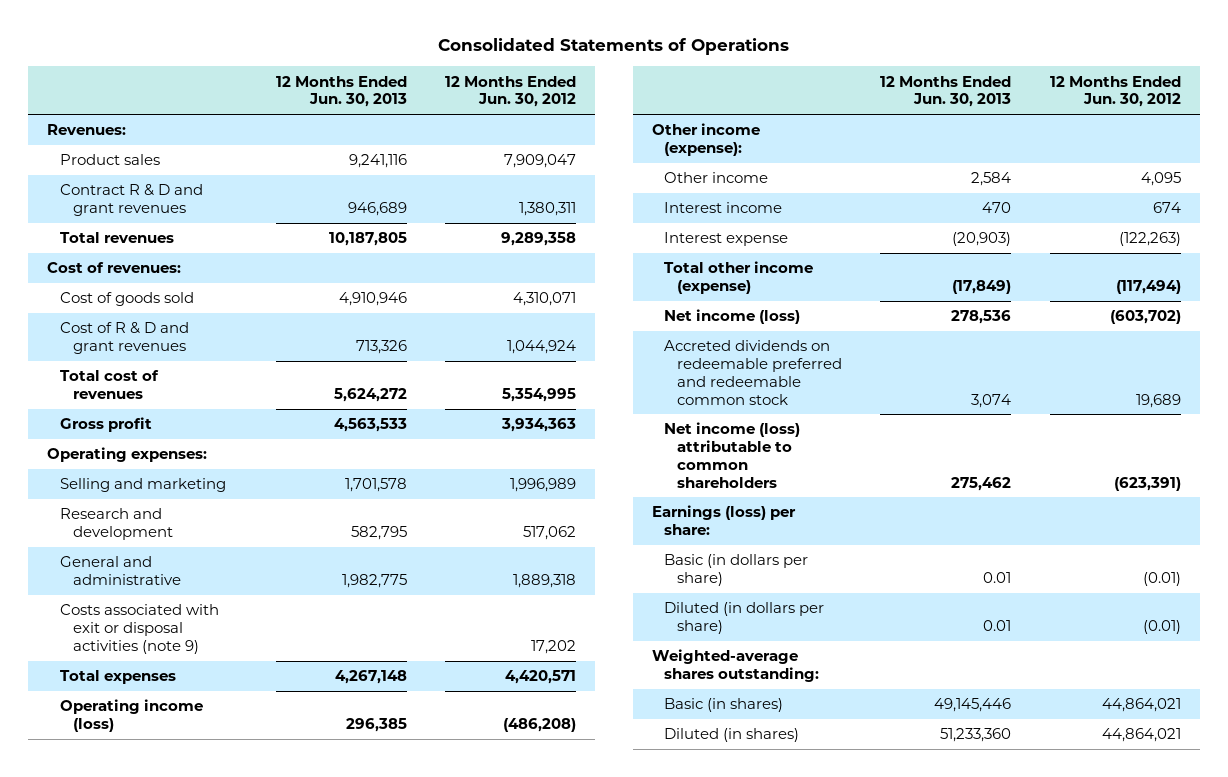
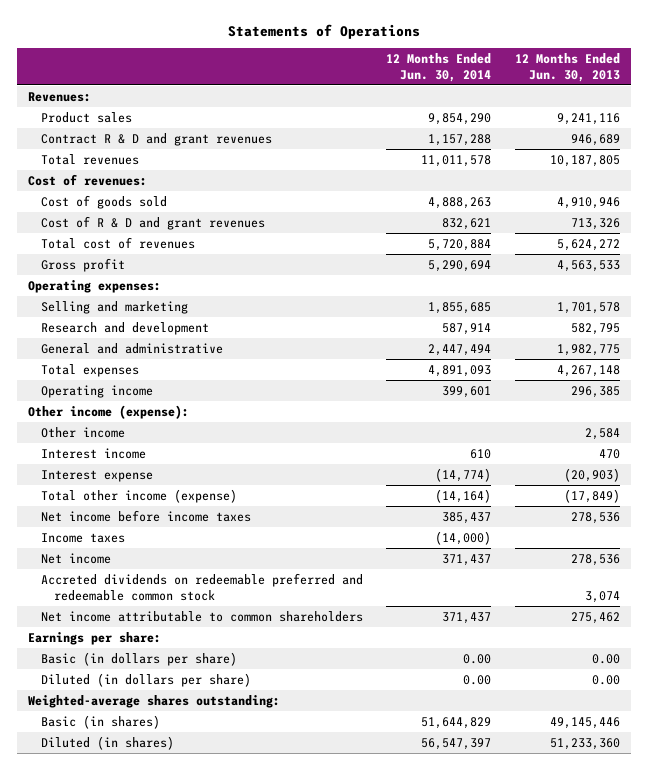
[437,38,789,56] Consolidated Statements of Operations -> [228,24,421,40] Statements of Operations
[445,75,577,108] 12 Months Ended Jun. 30, 2012 -> none
none -> [386,53,492,82] 12 Months Ended Jun. 30, 2014
[59,604,219,654] Costs associated with exit or disposal activities (note 9) -> none
[59,699,203,733] Operating income (loss) -> [41,384,154,398] Operating income
none -> [41,509,252,522] Net income before income taxes
none -> [41,532,126,543] Income taxes
[664,309,801,325] Net income (loss) -> [41,552,112,564] Net income
[664,422,801,488] Net income (loss) attributable to common shareholders -> [41,610,364,622] Net income attributable to common shareholders
[651,505,796,536] Earnings (loss) per share: -> [28,631,162,645] Earnings per share:
[983,572,1012,584] 0.01 -> [591,653,620,664] 0.00
[983,620,1012,632] 0.01 -> [591,674,620,685] 0.00

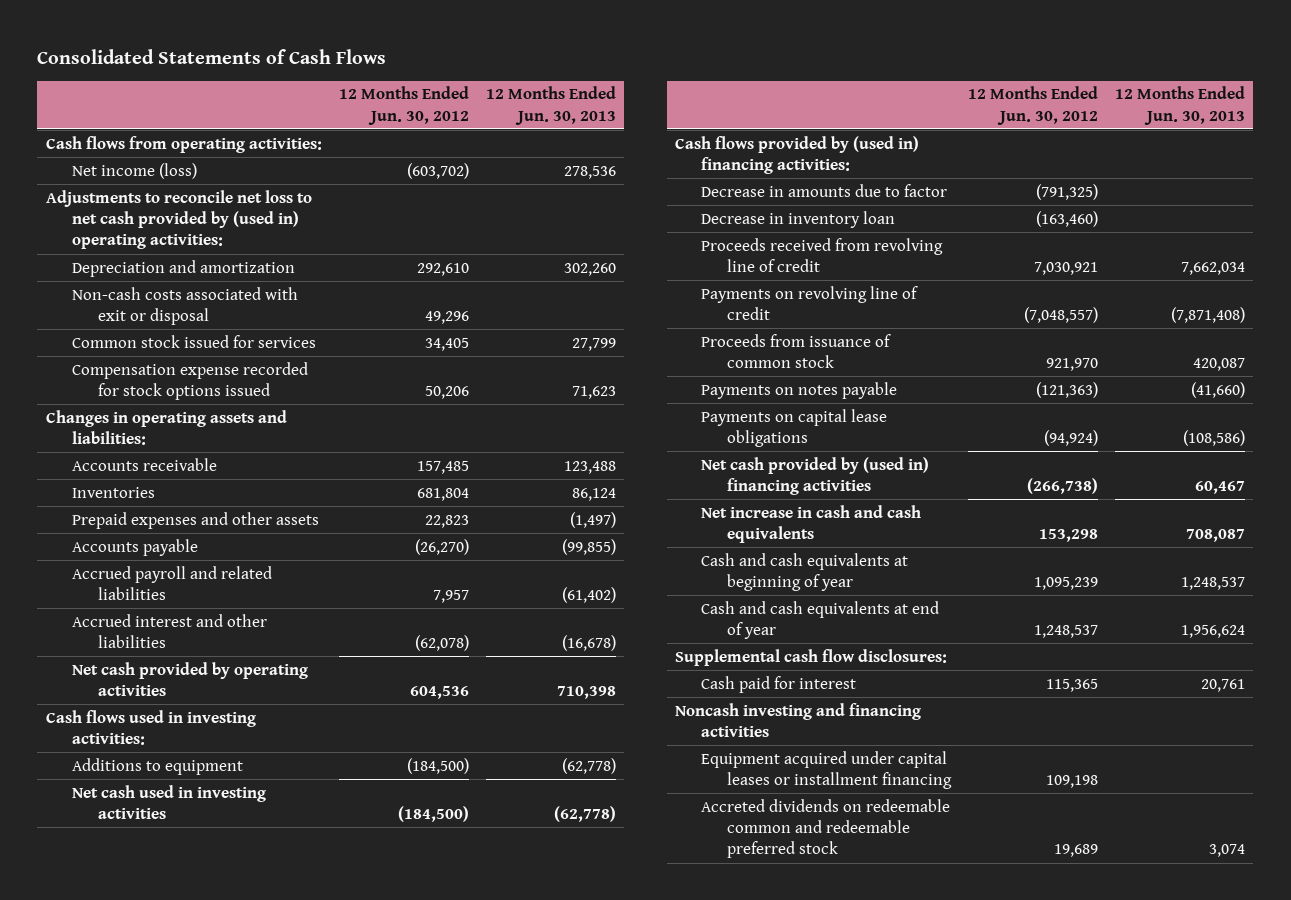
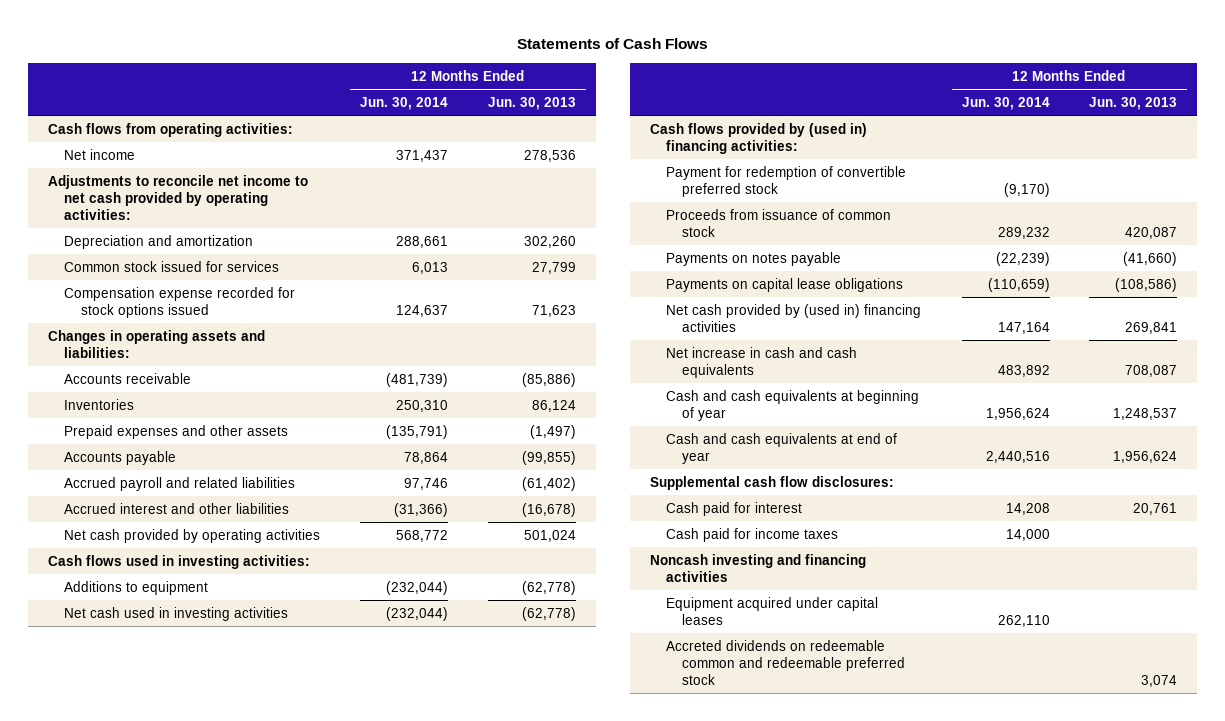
[37,48,387,64] Consolidated Statements of Cash Flows -> [516,38,708,50] Statements of Cash Flows
[338,86,469,125] 12 Months Ended Jun. 30, 2012 -> none
none -> [360,96,449,110] Jun. 30, 2014
[71,162,197,179] Net income (loss) -> [64,148,136,160] Net income
[45,189,312,250] Adjustments to reconcile net loss to net cash provided by (used in) operating activities: -> [48,174,309,220] Adjustments to reconcile net income to net cash provided by operating activities:
[71,286,298,326] Non-cash costs associated with exit or disposal -> none
[563,460,616,474] 123,488 -> [521,372,576,387] (85,886)
[556,686,616,700] 710,398 -> [523,529,576,542] 501,024
[700,183,947,197] Decrease in amounts due to factor -> none
[700,210,895,228] Decrease in inventory loan -> none
[700,237,943,273] Proceeds received from revolving line of credit -> none
[700,285,918,321] Payments on revolving line of credit -> none
none -> [665,165,906,197] Payment for redemption of convertible preferred stock
[1194,481,1245,495] 60,467 -> [1125,321,1178,334] 269,841
none -> [665,527,838,542] Cash paid for income taxes
[700,750,952,790] Equipment acquired under capital leases or installment financing -> [665,596,878,625] Equipment acquired under capital leases

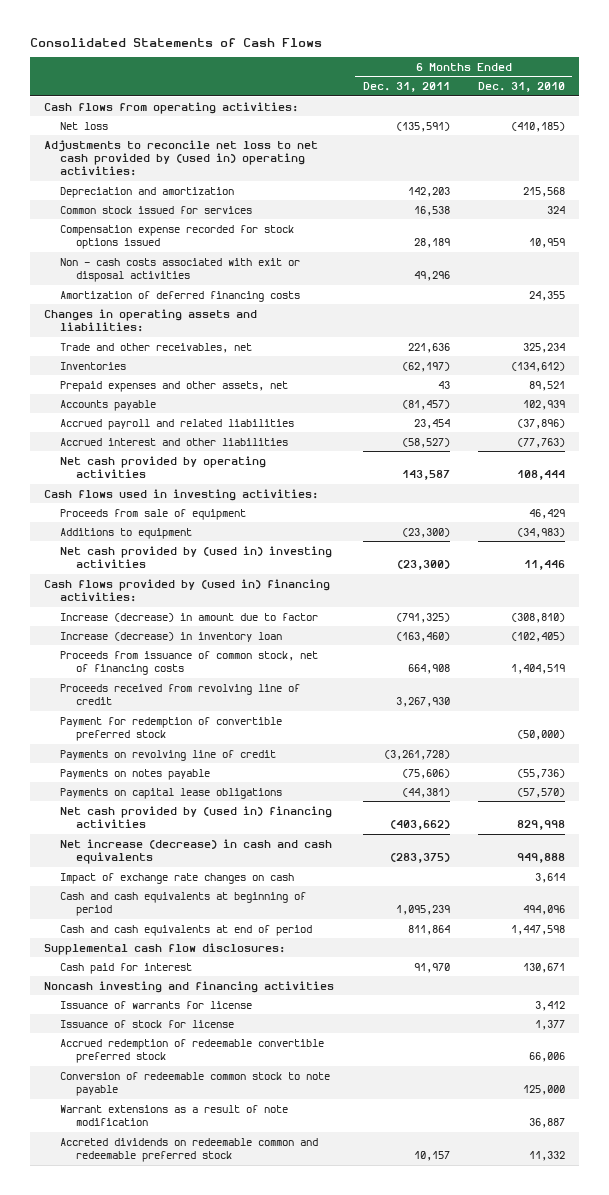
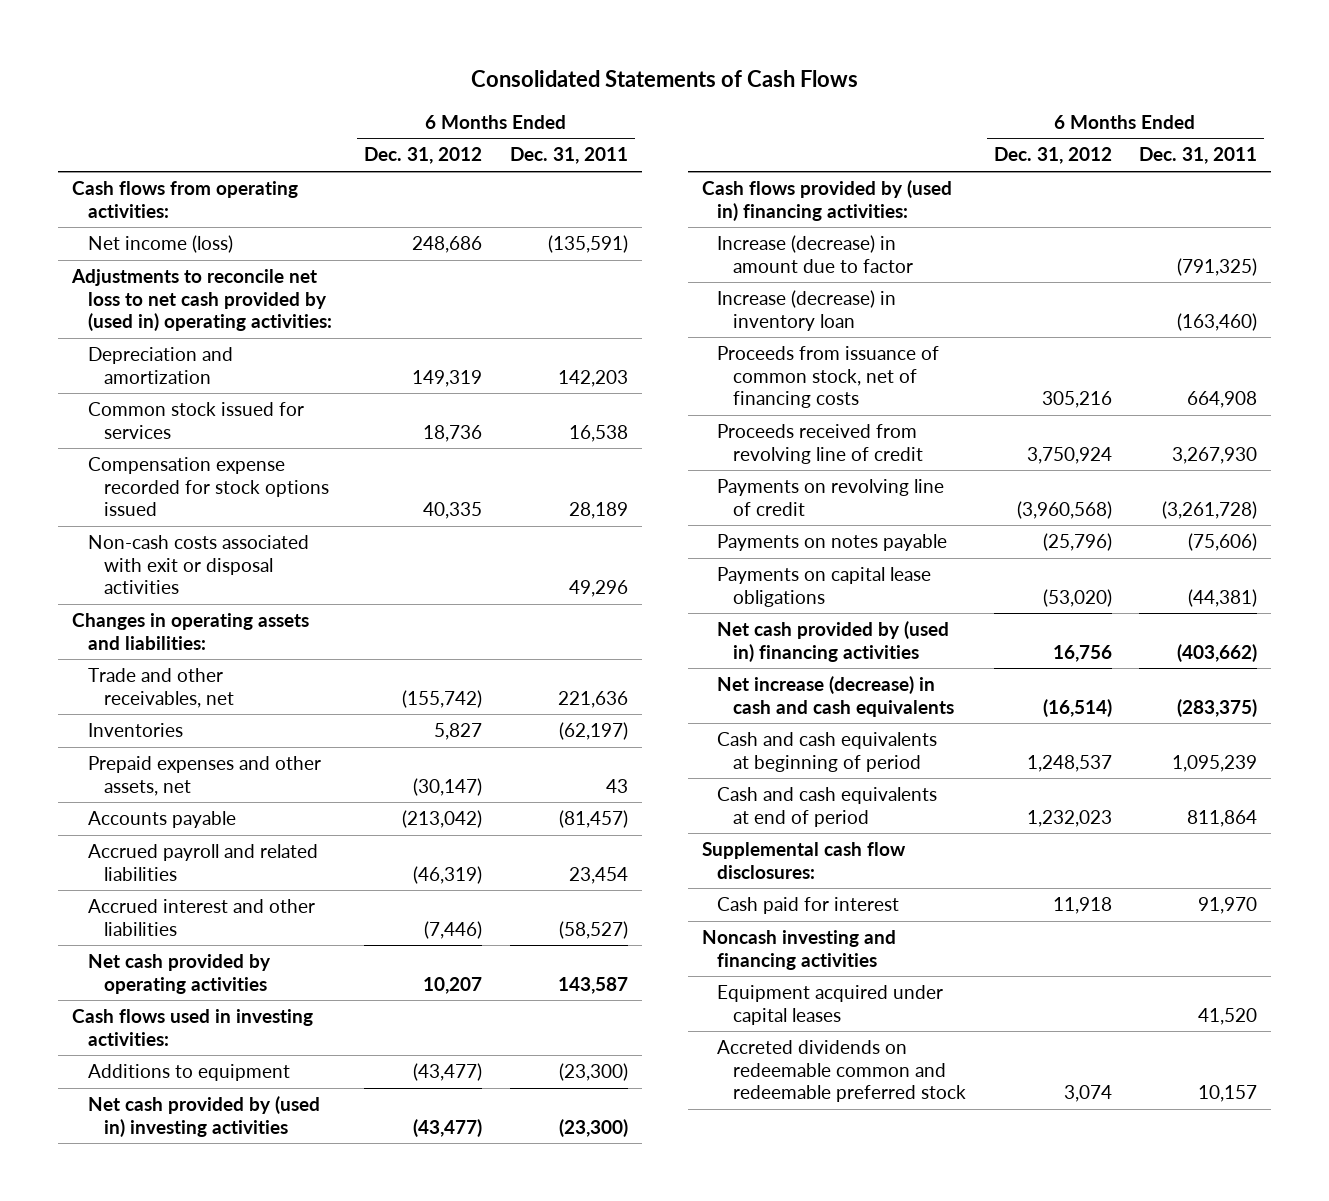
[477,82,565,93] Dec. 31, 2010 -> none
none -> [364,147,483,165] Dec. 31, 2012
[59,121,108,130] Net loss -> [87,235,233,254] Net income (loss)
[59,290,300,302] Amortization of deferred financing costs -> none
[59,257,300,282] Non - cash costs associated with exit or disposal activities -> [87,535,309,595] Non-cash costs associated with exit or disposal activities
[59,508,246,520] Proceeds from sale of equipment -> none
[59,716,282,741] Payment for redemption of convertible preferred stock -> none
[59,872,294,884] Impact of exchange rate changes on cash -> none
[59,1000,252,1009] Issuance of warrants for license -> none
[59,1019,234,1028] Issuance of stock for license -> none
[59,1038,324,1063] Accrued redemption of redeemable convertible preferred stock -> none
[59,1071,330,1096] Conversion of redeemable common stock to note payable -> none
[59,1104,288,1126] Warrant extensions as a result of note modification -> none
none -> [717,985,944,1025] Equipment acquired under capital leases

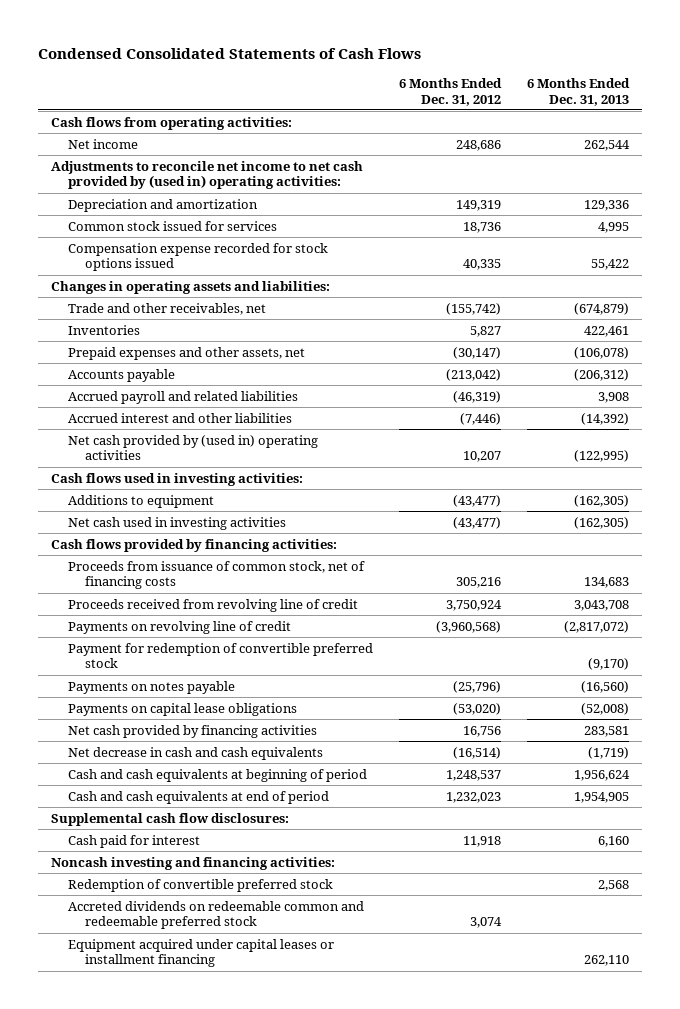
[470,70,858,88] Consolidated Statements of Cash Flows -> [38,47,422,59] Condensed Consolidated Statements of Cash Flows
[509,147,628,165] Dec. 31, 2011 -> none
none -> [526,77,630,106] 6 Months Ended Dec. 31, 2013
[87,235,233,254] Net income (loss) -> [68,138,139,149] Net income
[71,269,332,332] Adjustments to reconcile net loss to net cash provided by (used in) operating activities: -> [51,160,364,190] Adjustments to reconcile net income to net cash provided by (used in) operating activities:
[87,535,309,595] Non-cash costs associated with exit or disposal activities -> none
[87,954,271,994] Net cash provided by operating activities -> [68,434,319,461] Net cash provided by (used in) operating activities
[717,235,914,273] Increase (decrease) in amount due to factor -> none
[717,290,897,331] Increase (decrease) in inventory loan -> none
[87,1096,320,1137] Net cash provided by (used in) investing activities -> [68,516,287,530] Net cash used in investing activities
[701,180,952,221] Cash flows provided by (used in) financing activities: -> [51,538,338,552] Cash flows provided by financing activities:
none -> [68,642,374,669] Payment for redemption of convertible preferred stock
[717,621,950,662] Net cash provided by (used in) financing activities -> [68,724,318,738] Net cash provided by financing activities
[717,676,955,717] Net increase (decrease) in cash and cash equivalents -> [68,746,324,760] Net decrease in cash and cash equivalents
[717,985,944,1025] Equipment acquired under capital leases -> none
[701,930,896,970] Noncash investing and financing activities -> [51,856,336,870] Noncash investing and financing activities:
none -> [68,878,334,892] Redemption of convertible preferred stock
none -> [68,938,335,968] Equipment acquired under capital leases or installment financing

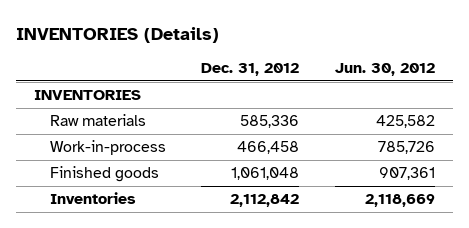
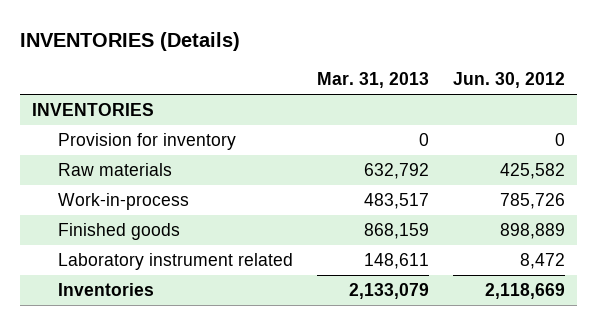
[201,63,300,77] Dec. 31, 2012 -> none
none -> [317,72,430,89] Mar. 31, 2013
none -> [58,132,237,150] Provision for inventory
[379,167,436,181] 907,361 -> [500,222,566,239] 898,889
none -> [58,252,294,270] Laboratory instrument related

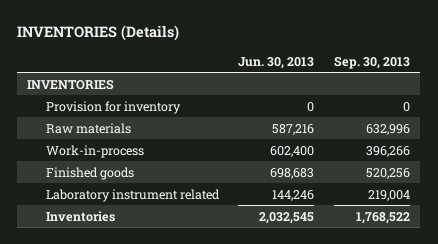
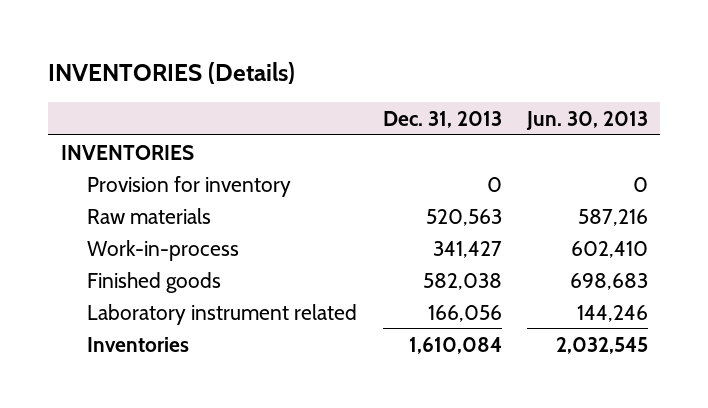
[334,55,411,69] Sep. 30, 2013 -> none
none -> [382,110,502,128] Dec. 31, 2013
[270,145,315,157] 602,400 -> [570,240,648,258] 602,410

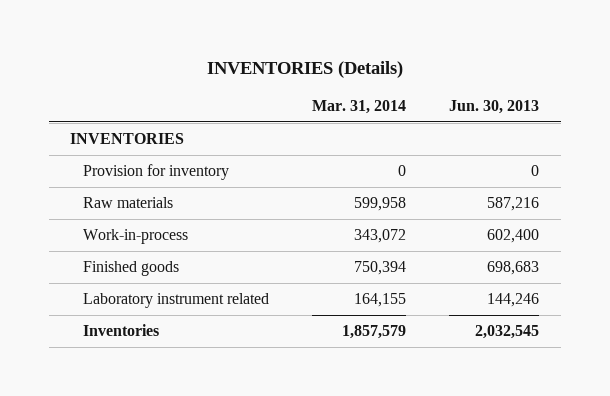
[382,110,502,128] Dec. 31, 2013 -> none
none -> [312,100,407,115] Mar. 31, 2014
[570,240,648,258] 602,410 -> [487,229,540,244] 602,400

